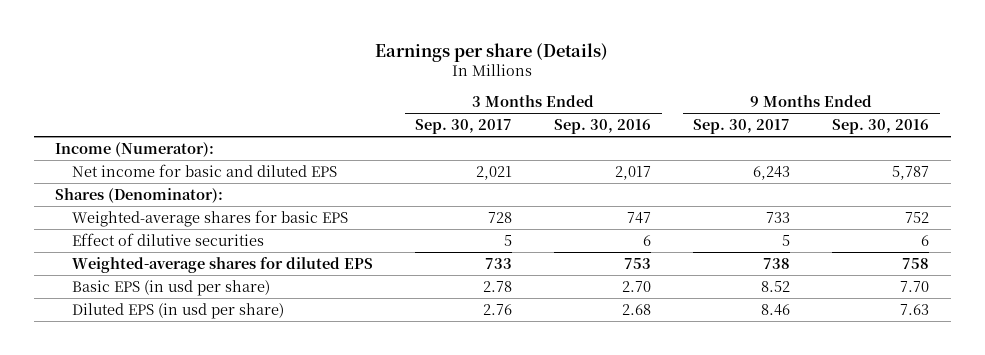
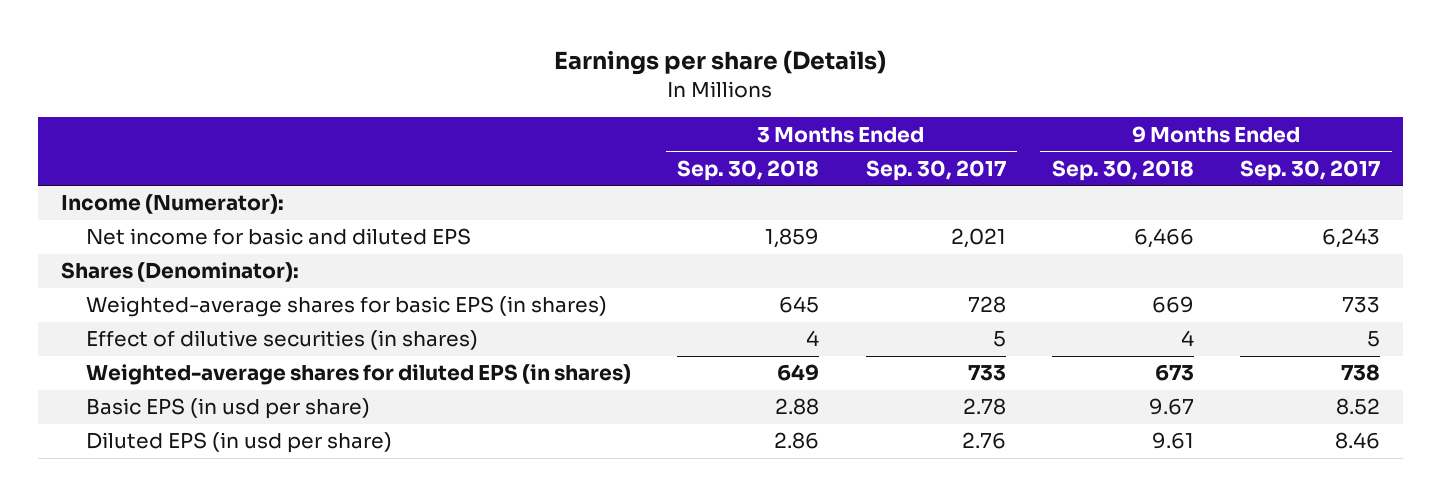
[554,119,652,135] Sep. 30, 2016 -> none
[832,119,930,135] Sep. 30, 2016 -> none
none -> [677,159,820,181] Sep. 30, 2018
none -> [1051,159,1194,181] Sep. 30, 2018
[72,209,349,227] Weighted-average shares for basic EPS -> [86,296,608,318] Weighted-average shares for basic EPS (in shares)
[72,232,265,246] Effect of dilutive securities -> [86,330,479,351] Effect of dilutive securities (in shares)
[72,256,374,273] Weighted-average shares for diluted EPS -> [86,364,632,386] Weighted-average shares for diluted EPS (in shares)

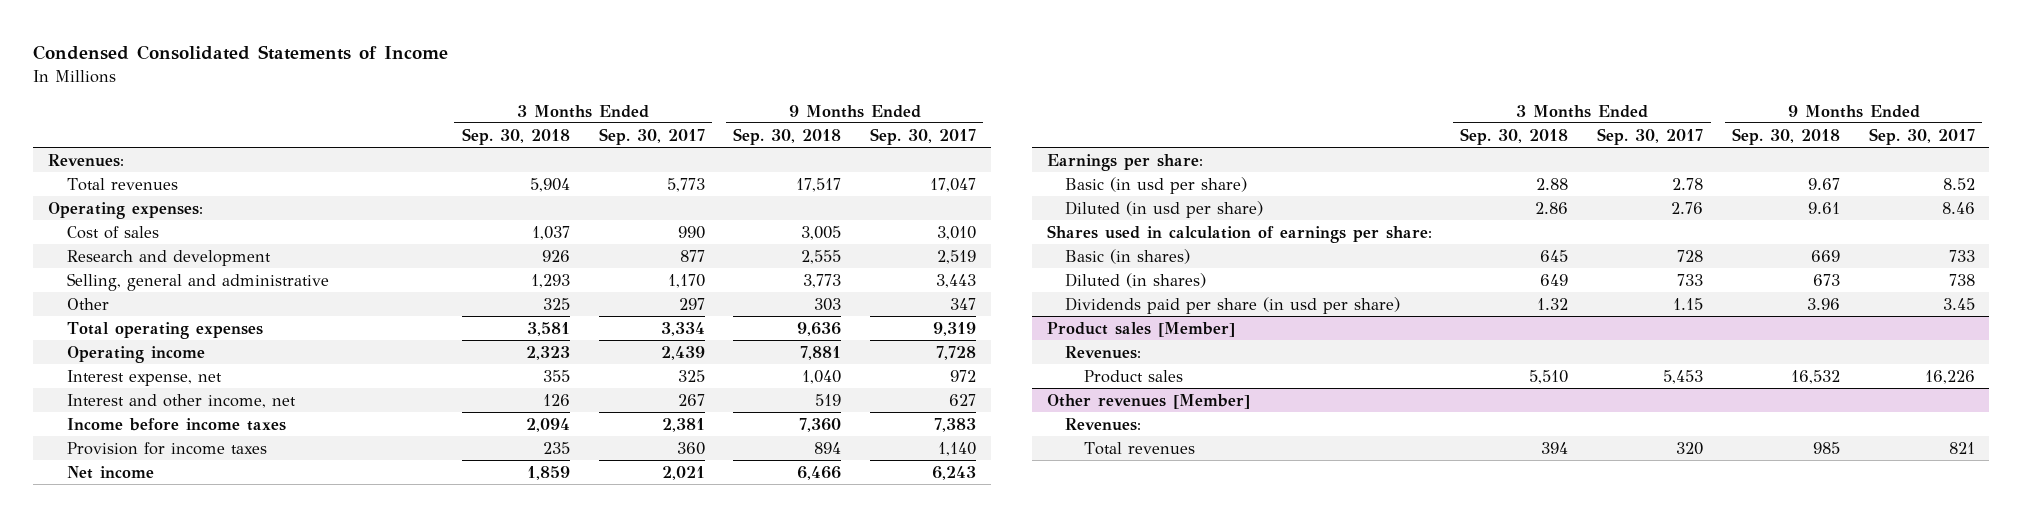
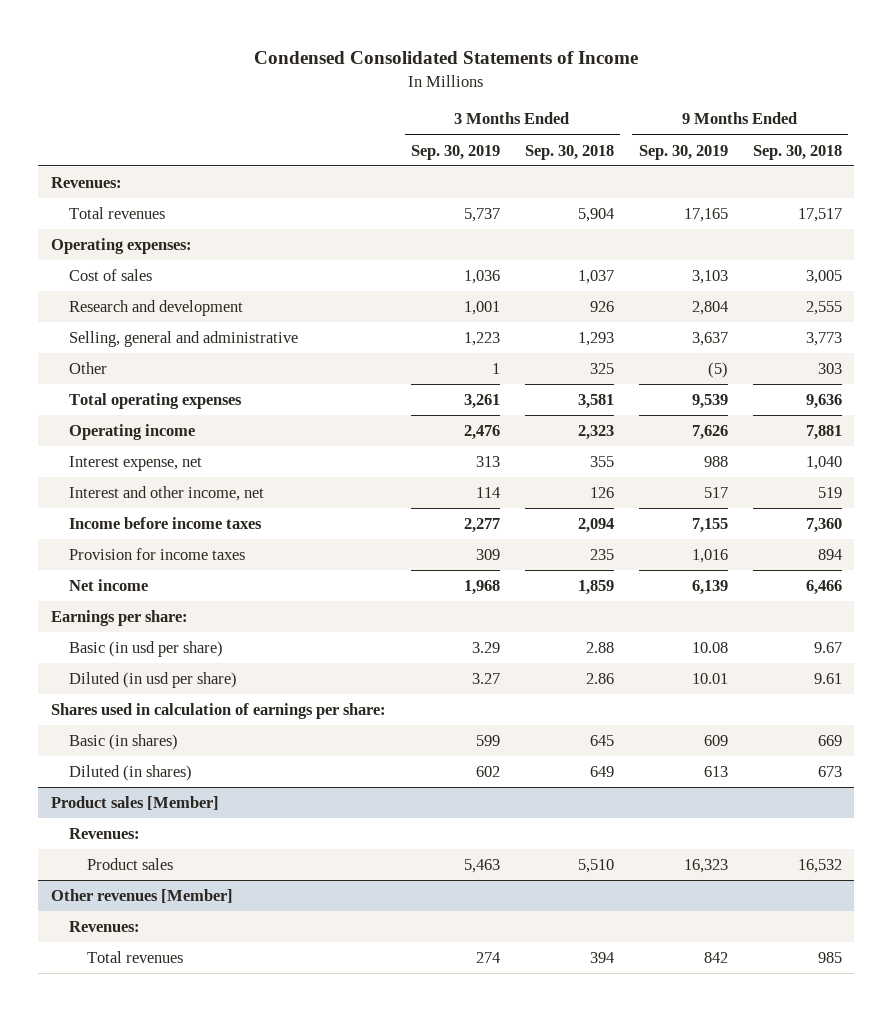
[598,127,705,145] Sep. 30, 2017 -> none
[870,127,977,145] Sep. 30, 2017 -> none
none -> [410,144,500,160] Sep. 30, 2019
none -> [638,144,728,160] Sep. 30, 2019
[1065,296,1401,314] Dividends paid per share (in usd per share) -> none

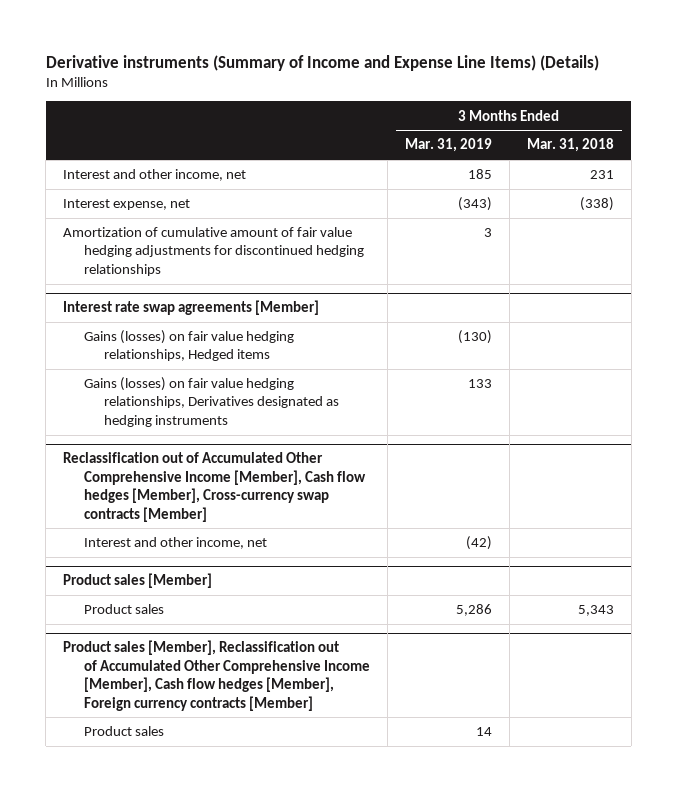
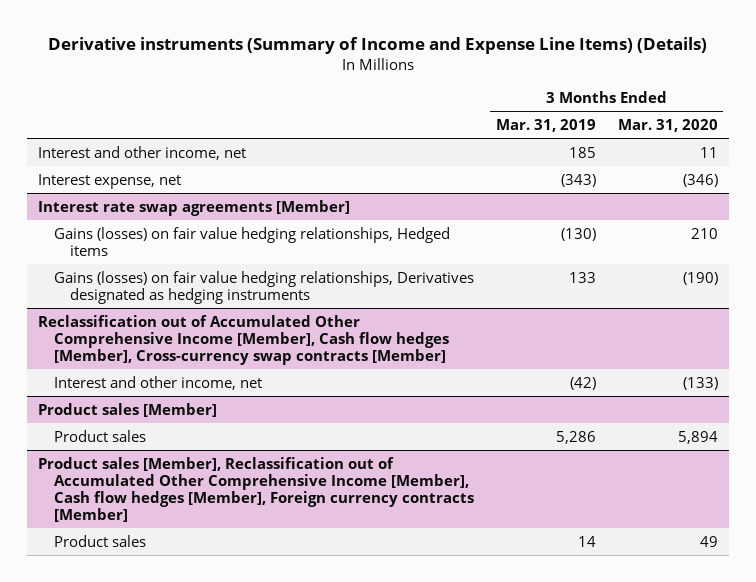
[526,138,614,153] Mar. 31, 2018 -> none
none -> [617,119,718,133] Mar. 31, 2020
[63,227,364,276] Amortization of cumulative amount of fair value hedging adjustments for discontinued hedging relationships -> none

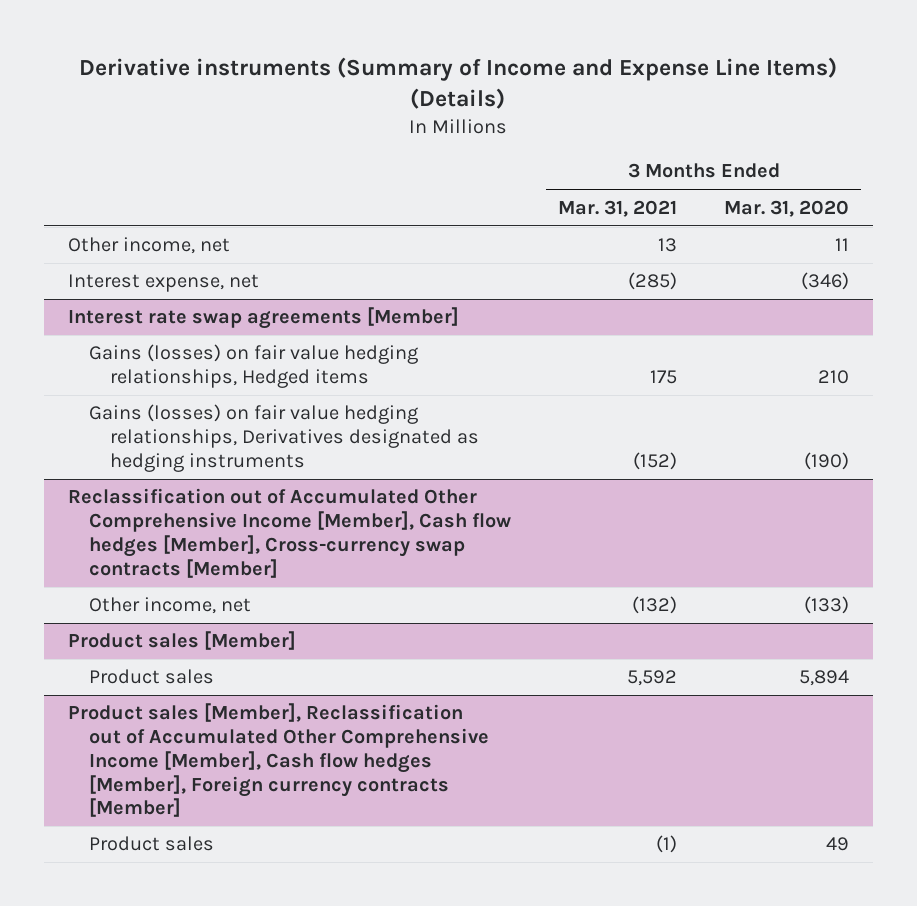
[495,119,596,133] Mar. 31, 2019 -> none
none -> [557,199,677,217] Mar. 31, 2021
[37,145,246,160] Interest and other income, net -> [67,237,230,255] Other income, net
[53,375,262,390] Interest and other income, net -> [88,597,251,615] Other income, net

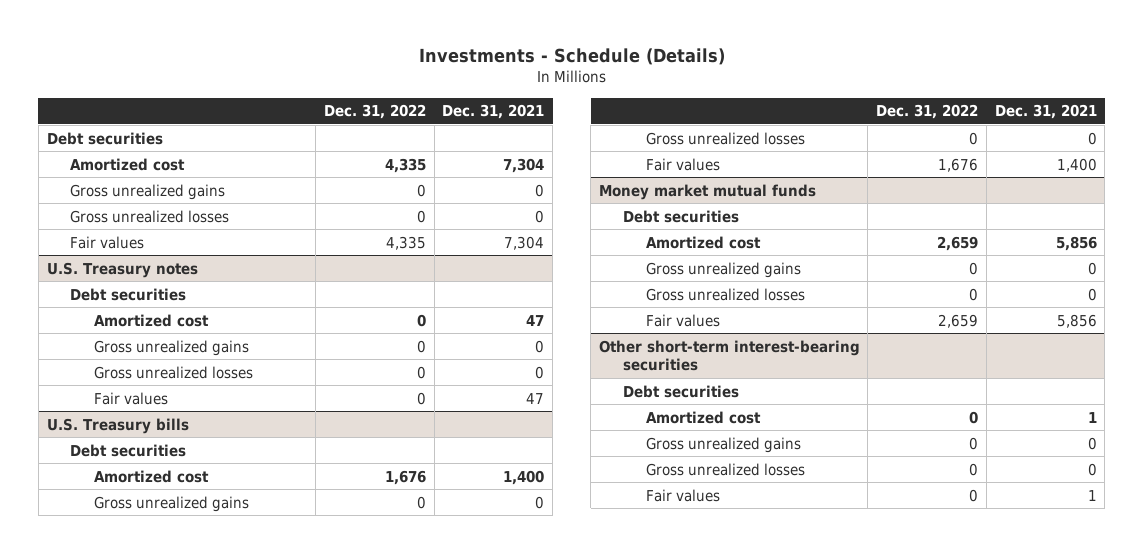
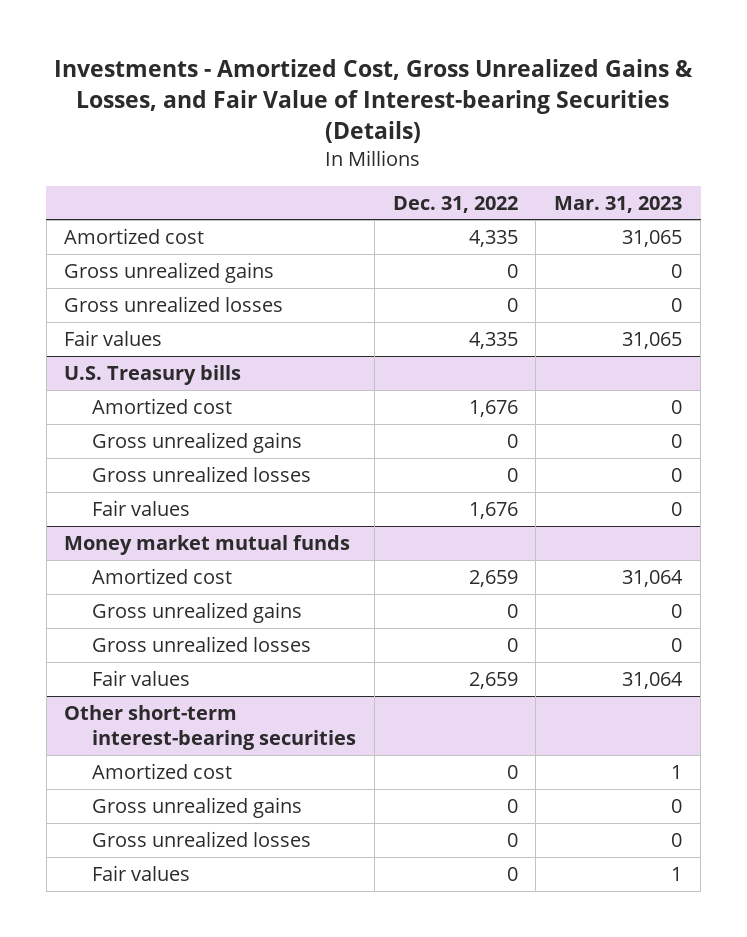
[418,47,725,65] Investments - Schedule (Details) -> [54,59,694,143] Investments - Amortized Cost, Gross Unrealized Gains & Losses, and Fair Value of Interest-bearing Securities (Details)
[442,104,545,120] Dec. 31, 2021 -> none
none -> [554,195,683,213] Mar. 31, 2023
[46,131,163,145] Debt securities -> none
[46,261,198,278] U.S. Treasury notes -> none
[70,287,187,301] Debt securities -> none
[94,313,210,327] Amortized cost -> none
[94,339,250,356] Gross unrealized gains -> none
[94,365,254,379] Gross unrealized losses -> none
[94,391,169,405] Fair values -> none
[70,443,187,457] Debt securities -> none
[622,209,739,223] Debt securities -> none
[622,384,739,398] Debt securities -> none

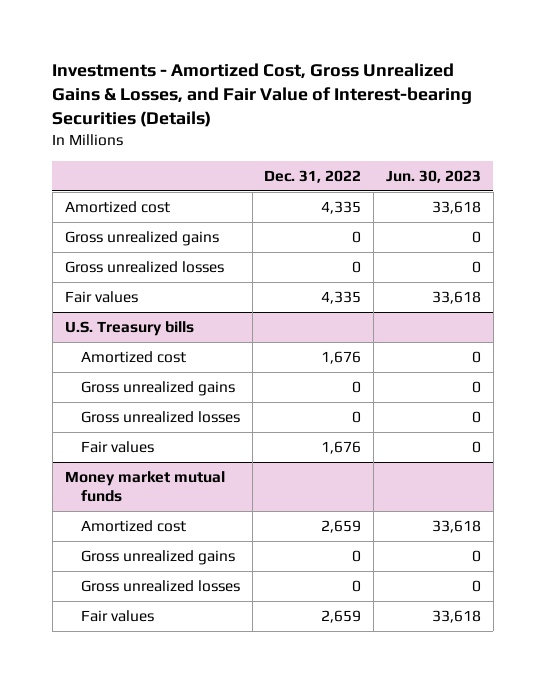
[554,195,683,213] Mar. 31, 2023 -> none
none -> [385,169,481,183] Jun. 30, 2023
[64,704,356,750] Other short-term interest-bearing securities -> none
[91,762,232,779] Amortized cost -> none
[91,796,302,818] Gross unrealized gains -> none
[91,830,311,847] Gross unrealized losses -> none
[91,864,190,881] Fair values -> none

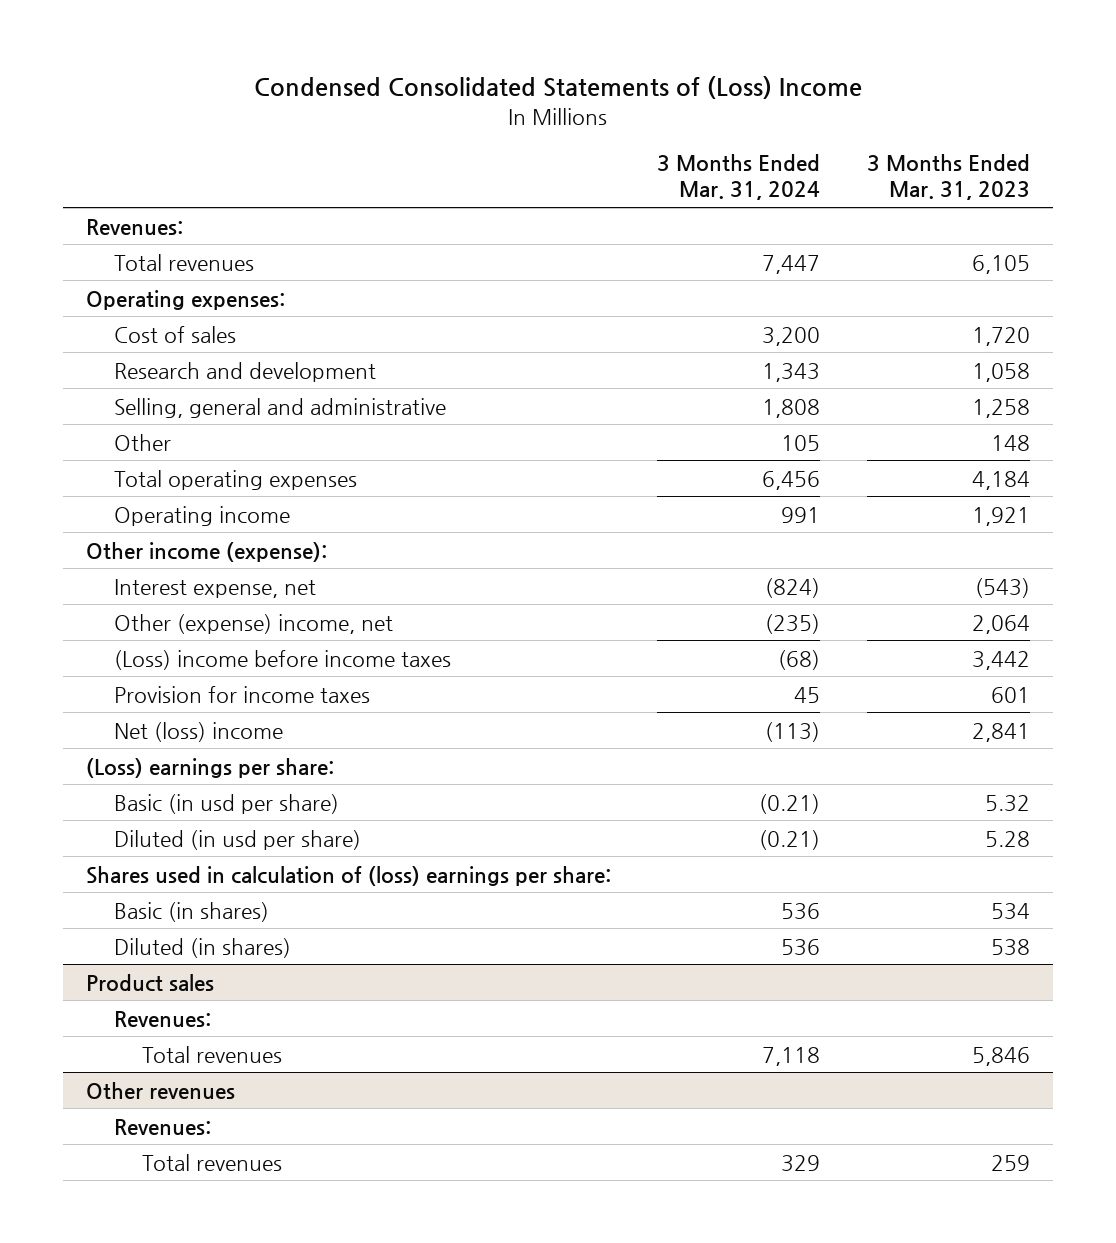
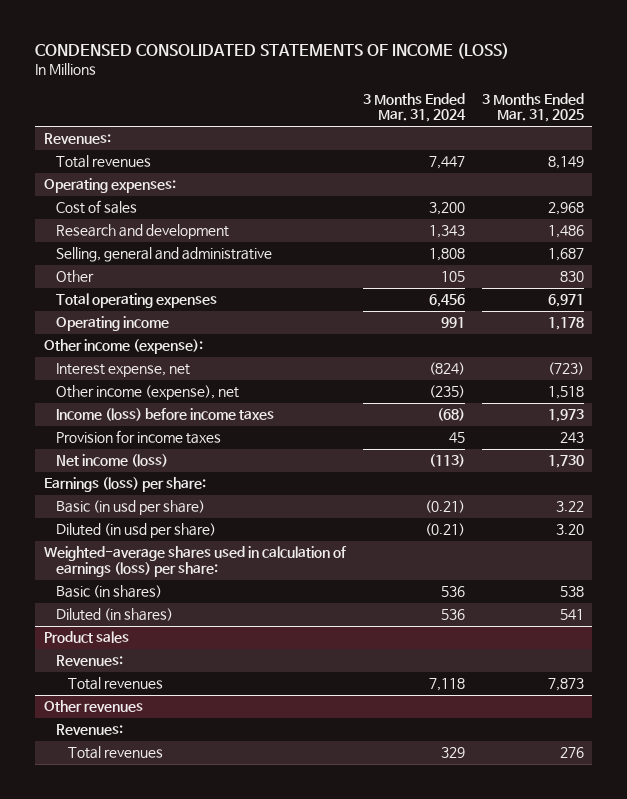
[253,76,862,100] Condensed Consolidated Statements of (Loss) Income -> [35,42,510,59] CONDENSED CONSOLIDATED STATEMENTS OF INCOME (LOSS)
[866,154,1030,201] 3 Months Ended Mar. 31, 2023 -> none
none -> [481,92,584,123] 3 Months Ended Mar. 31, 2025
[113,613,393,634] Other (expense) income, net -> [55,385,239,401] Other income (expense), net
[113,649,451,670] (Loss) income before income taxes -> [55,408,274,422] Income (loss) before income taxes
[113,721,283,742] Net (loss) income -> [55,454,168,468] Net income (loss)
[85,757,334,778] (Loss) earnings per share: -> [43,477,206,493] Earnings (loss) per share:
[85,865,611,886] Shares used in calculation of (loss) earnings per share: -> [43,546,347,578] Weighted-average shares used in calculation of earnings (loss) per share:

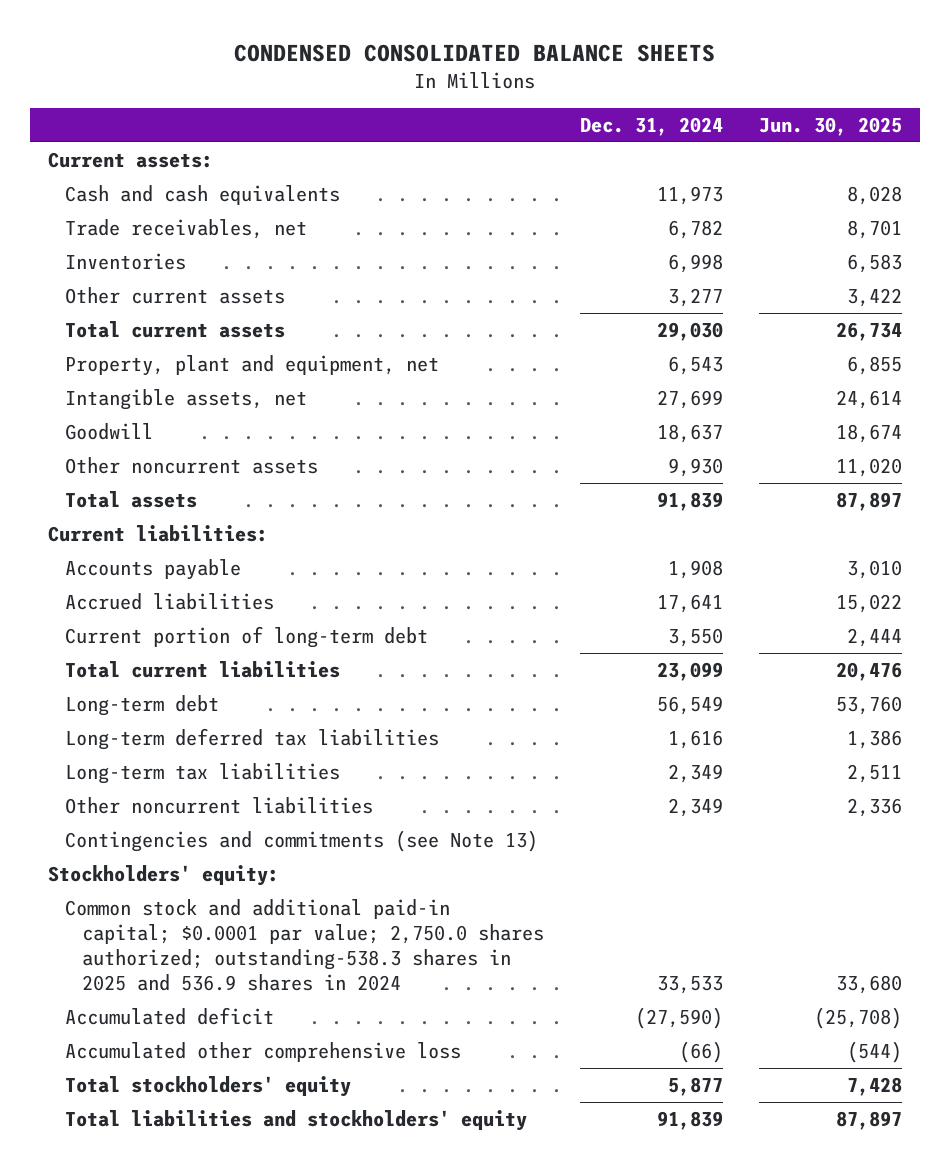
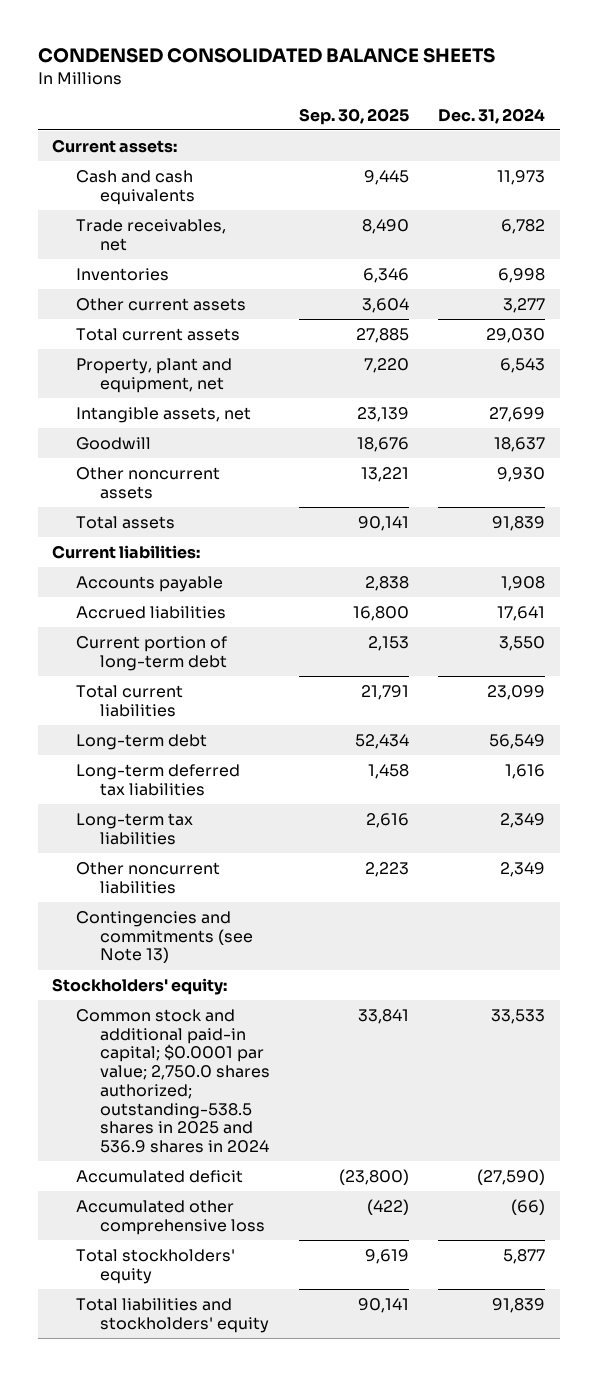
[759,116,903,136] Jun. 30, 2025 -> none
none -> [299,107,410,125] Sep. 30, 2025
[65,898,545,992] Common stock and additional paid-in capital; $0.0001 par value; 2,750.0 shares authorized; outstanding-538.3 shares in 2025 and 536.9 shares in 2024 -> [76,1008,271,1154] Common stock and additional paid-in capital; $0.0001 par value; 2,750.0 shares authorized; outstanding-538.5 shares in 2025 and 536.9 shares in 2024

